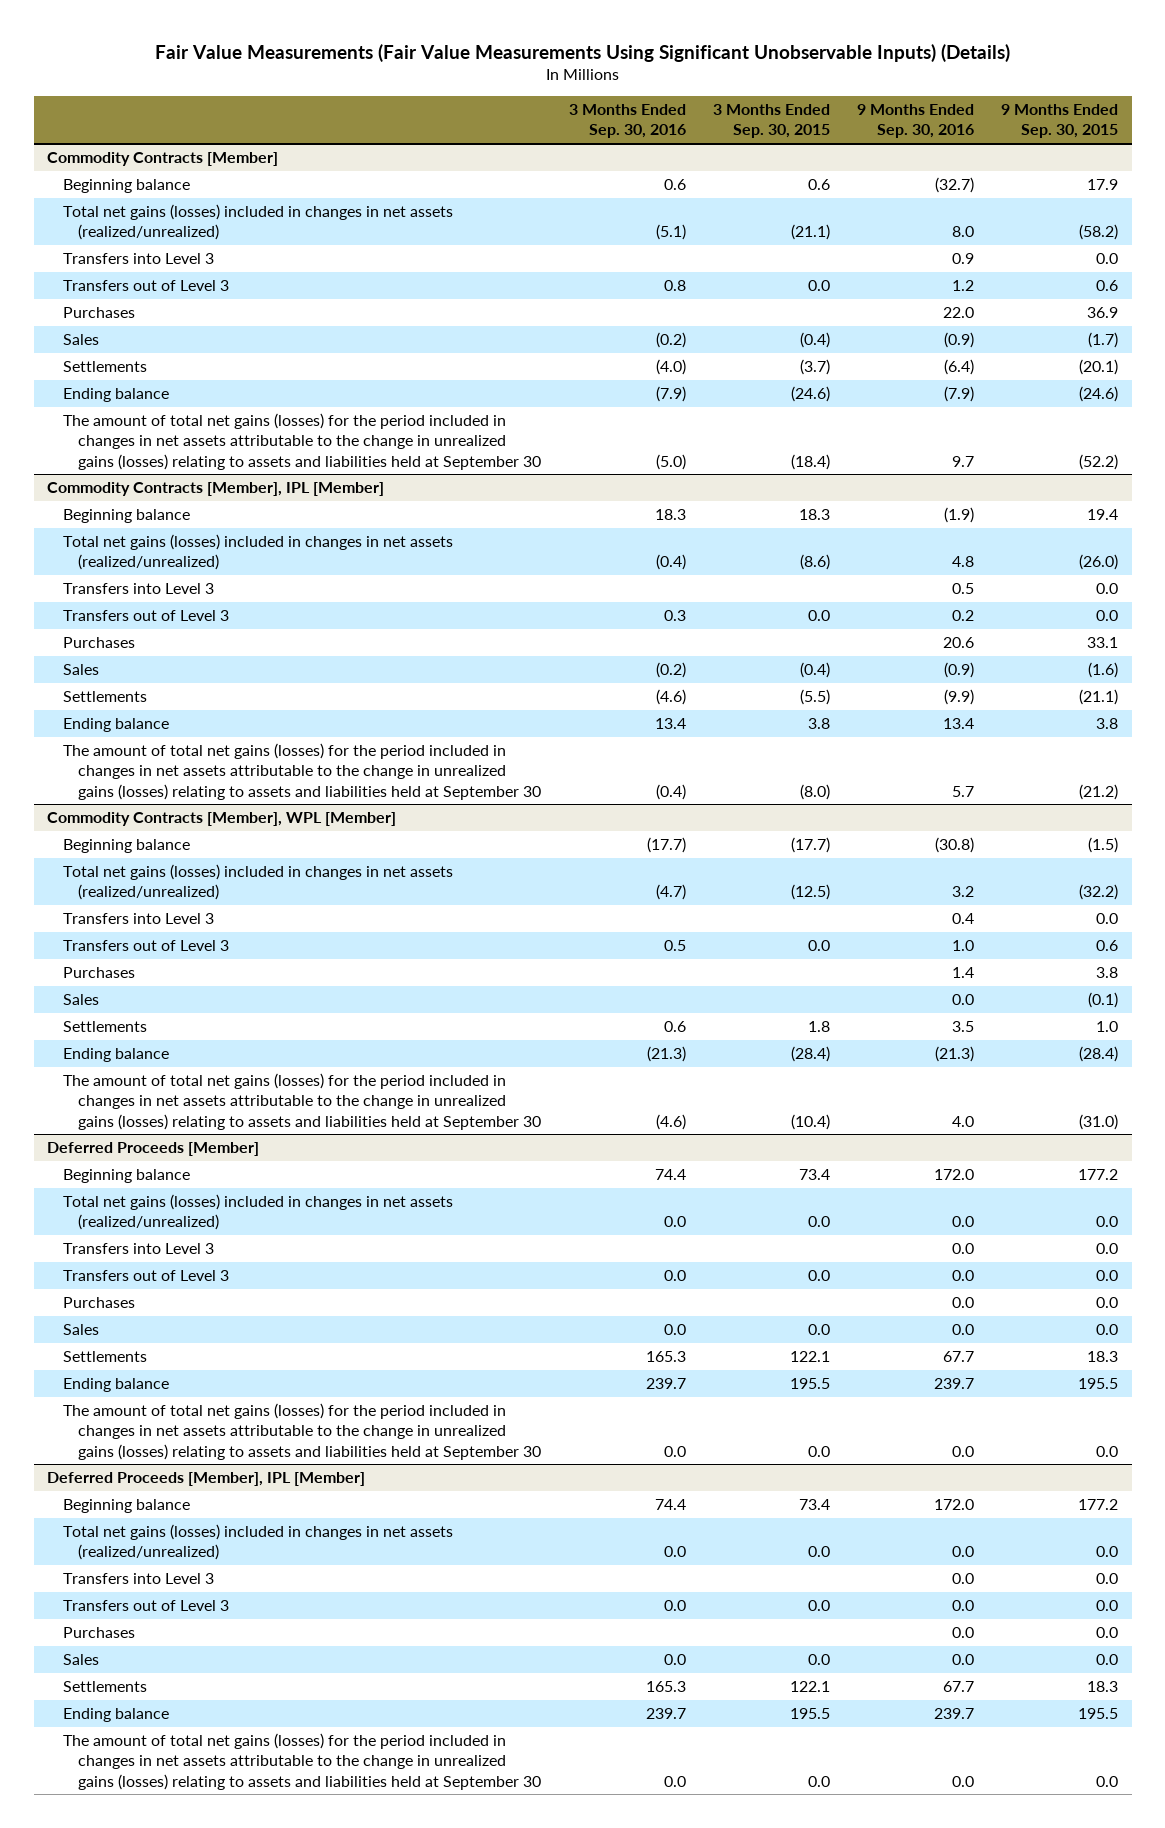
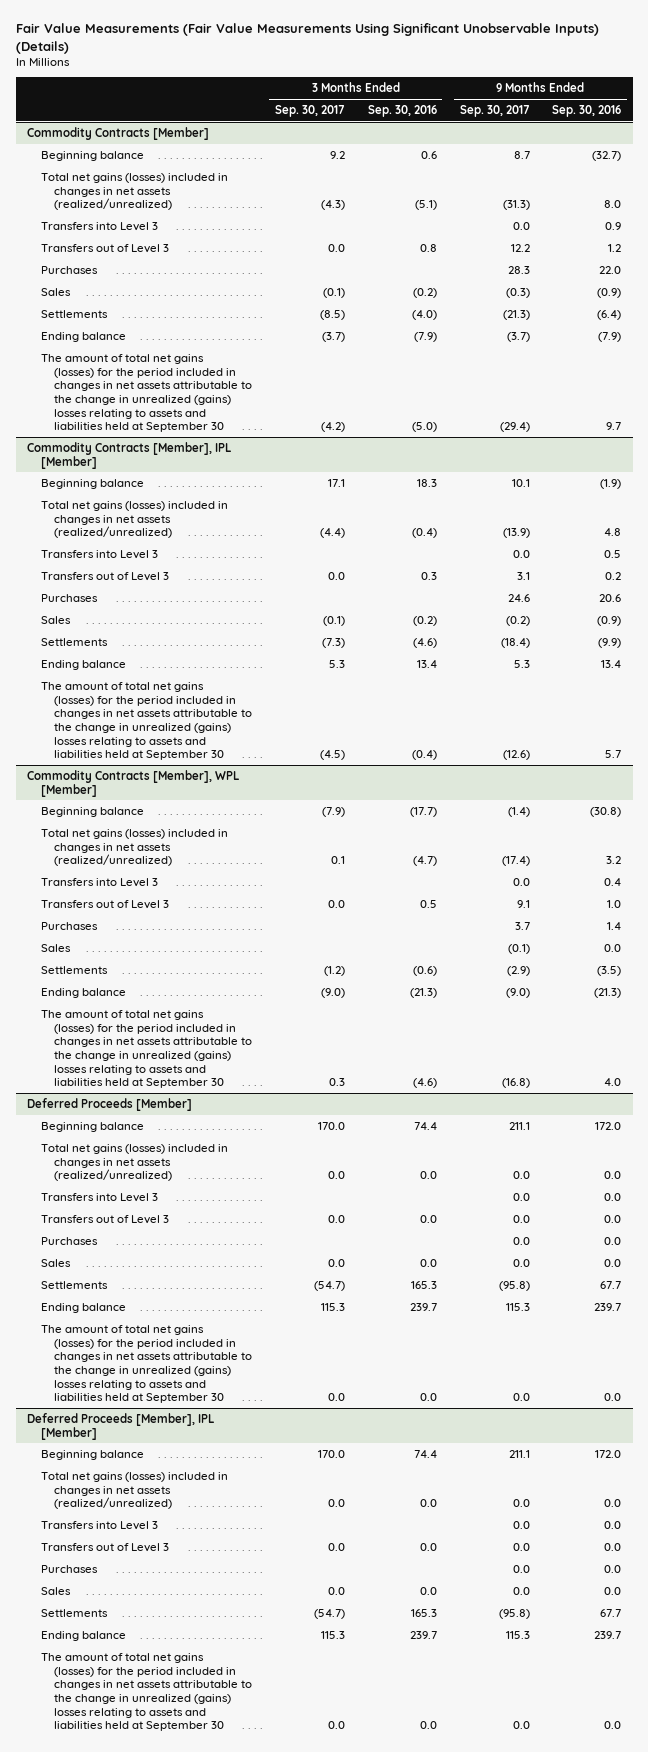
[712,104,830,139] 3 Months Ended Sep. 30, 2015 -> none
[1001,104,1119,139] 9 Months Ended Sep. 30, 2015 -> none
none -> [274,104,345,117] Sep. 30, 2017
none -> [459,104,530,117] Sep. 30, 2017
[62,413,542,470] The amount of total net gains (losses) for the period included in changes in net assets attributable to the change in unrealized gains (losses) relating to assets and liabilities held at September 30 -> [40,353,253,433] The amount of total net gains (losses) for the period included in changes in net assets attributable to the change in unrealized (gains) losses relating to assets and liabilities held at September 30
[62,743,542,800] The amount of total net gains (losses) for the period included in changes in net assets attributable to the change in unrealized gains (losses) relating to assets and liabilities held at September 30 -> [40,681,253,761] The amount of total net gains (losses) for the period included in changes in net assets attributable to the change in unrealized (gains) losses relating to assets and liabilities held at September 30
[663,1021,686,1033] 0.6 -> [412,965,437,976] (0.6)
[951,1021,974,1033] 3.5 -> [597,965,622,976] (3.5)
[62,1073,542,1130] The amount of total net gains (losses) for the period included in changes in net assets attributable to the change in unrealized gains (losses) relating to assets and liabilities held at September 30 -> [40,1009,253,1089] The amount of total net gains (losses) for the period included in changes in net assets attributable to the change in unrealized (gains) losses relating to assets and liabilities held at September 30
[62,1403,542,1460] The amount of total net gains (losses) for the period included in changes in net assets attributable to the change in unrealized gains (losses) relating to assets and liabilities held at September 30 -> [40,1324,253,1404] The amount of total net gains (losses) for the period included in changes in net assets attributable to the change in unrealized (gains) losses relating to assets and liabilities held at September 30
[62,1733,542,1790] The amount of total net gains (losses) for the period included in changes in net assets attributable to the change in unrealized gains (losses) relating to assets and liabilities held at September 30 -> [40,1652,253,1732] The amount of total net gains (losses) for the period included in changes in net assets attributable to the change in unrealized (gains) losses relating to assets and liabilities held at September 30

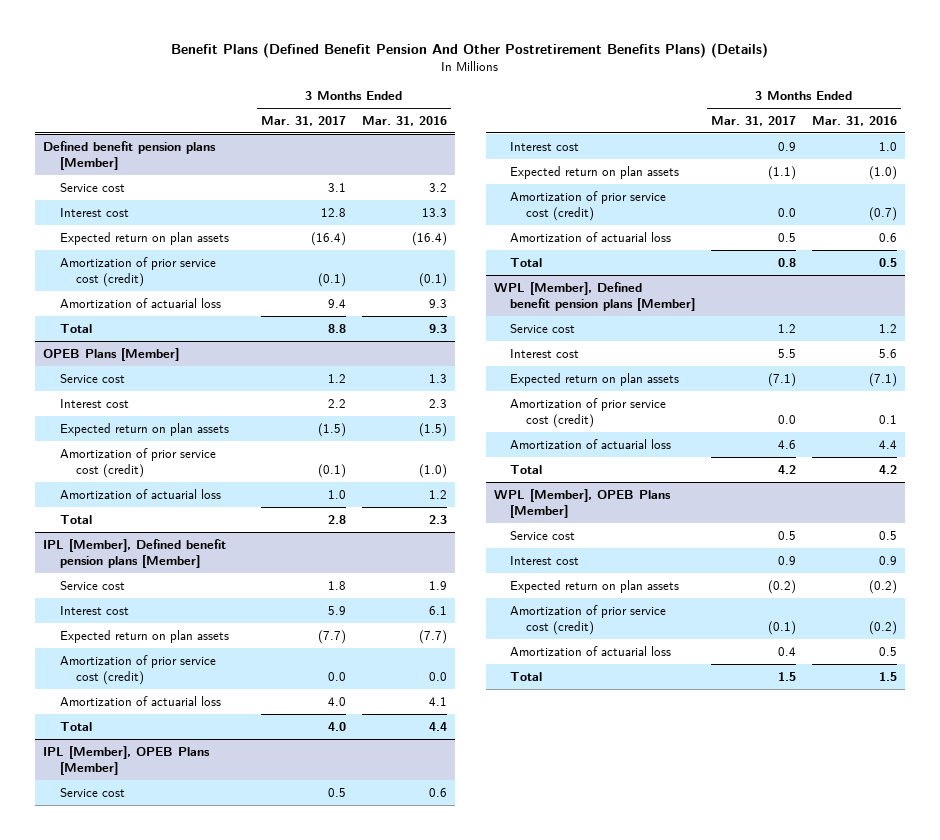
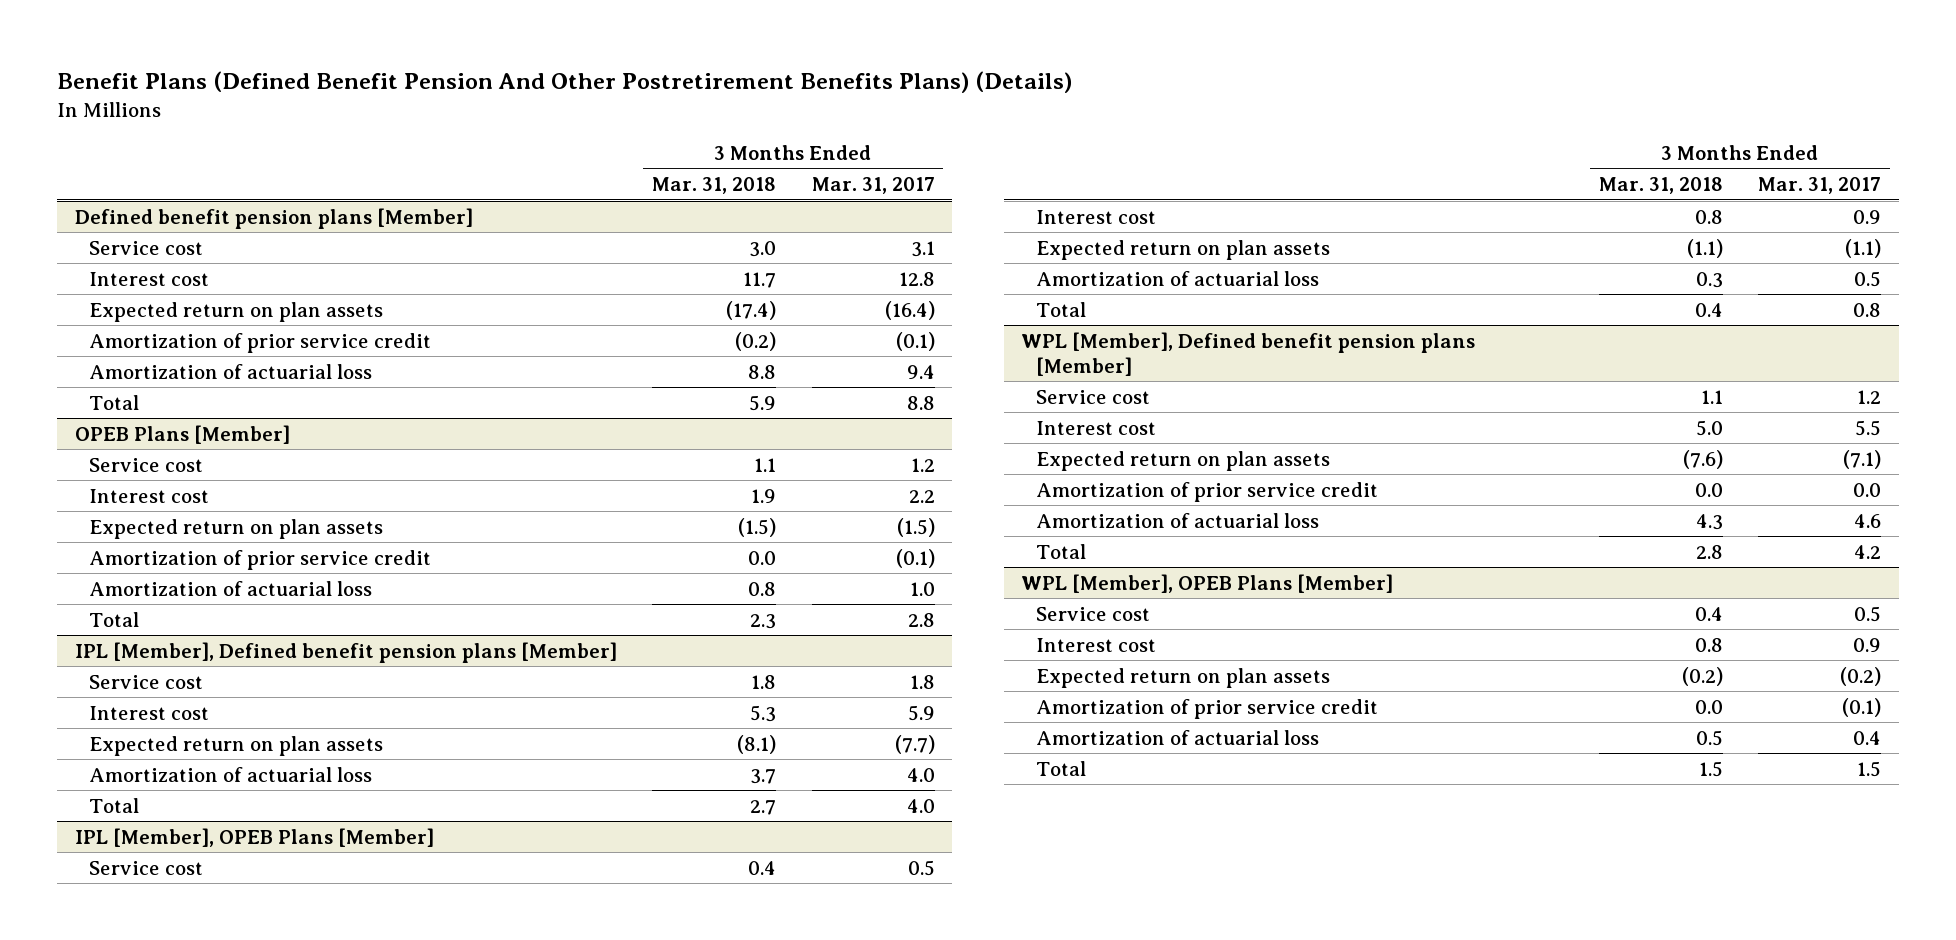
[361,115,447,126] Mar. 31, 2016 -> none
none -> [652,177,777,195] Mar. 31, 2018
[59,256,216,287] Amortization of prior service cost (credit) -> [89,332,432,353] Amortization of prior service credit
[59,447,216,478] Amortization of prior service cost (credit) -> [89,549,432,570] Amortization of prior service credit
[59,654,216,685] Amortization of prior service cost (credit) -> none
[509,190,666,221] Amortization of prior service cost (credit) -> none
[509,397,666,428] Amortization of prior service cost (credit) -> [1035,481,1378,502] Amortization of prior service credit
[509,604,666,635] Amortization of prior service cost (credit) -> [1035,698,1378,719] Amortization of prior service credit

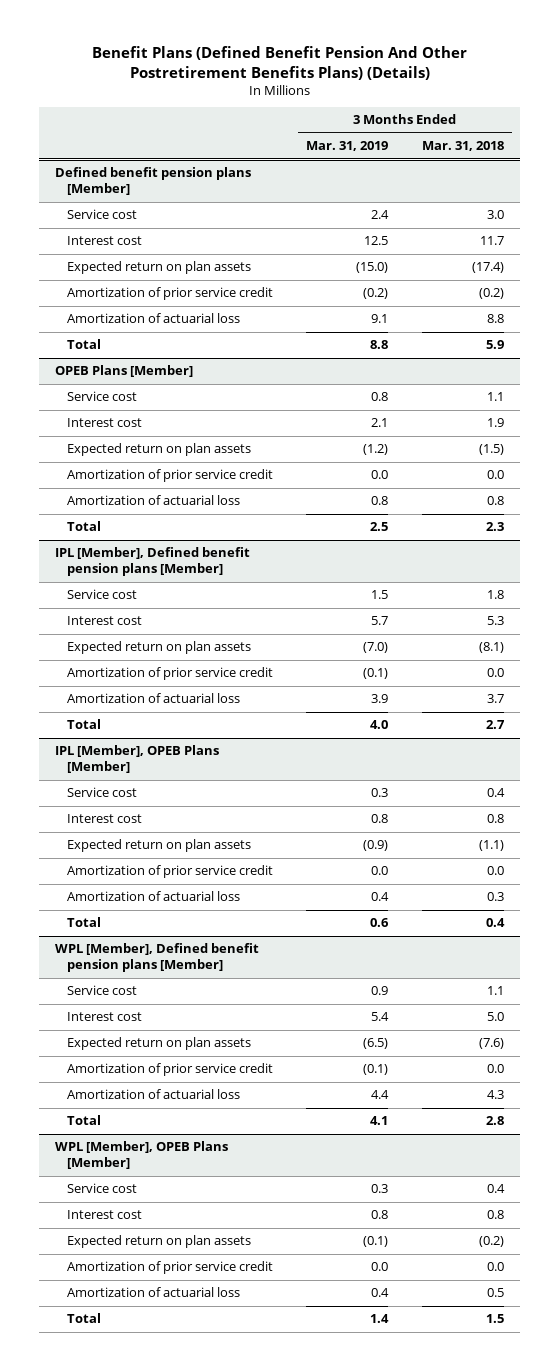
[811,177,935,195] Mar. 31, 2017 -> none
none -> [306,141,389,152] Mar. 31, 2019
none -> [66,667,273,681] Amortization of prior service credit
none -> [66,865,273,879] Amortization of prior service credit

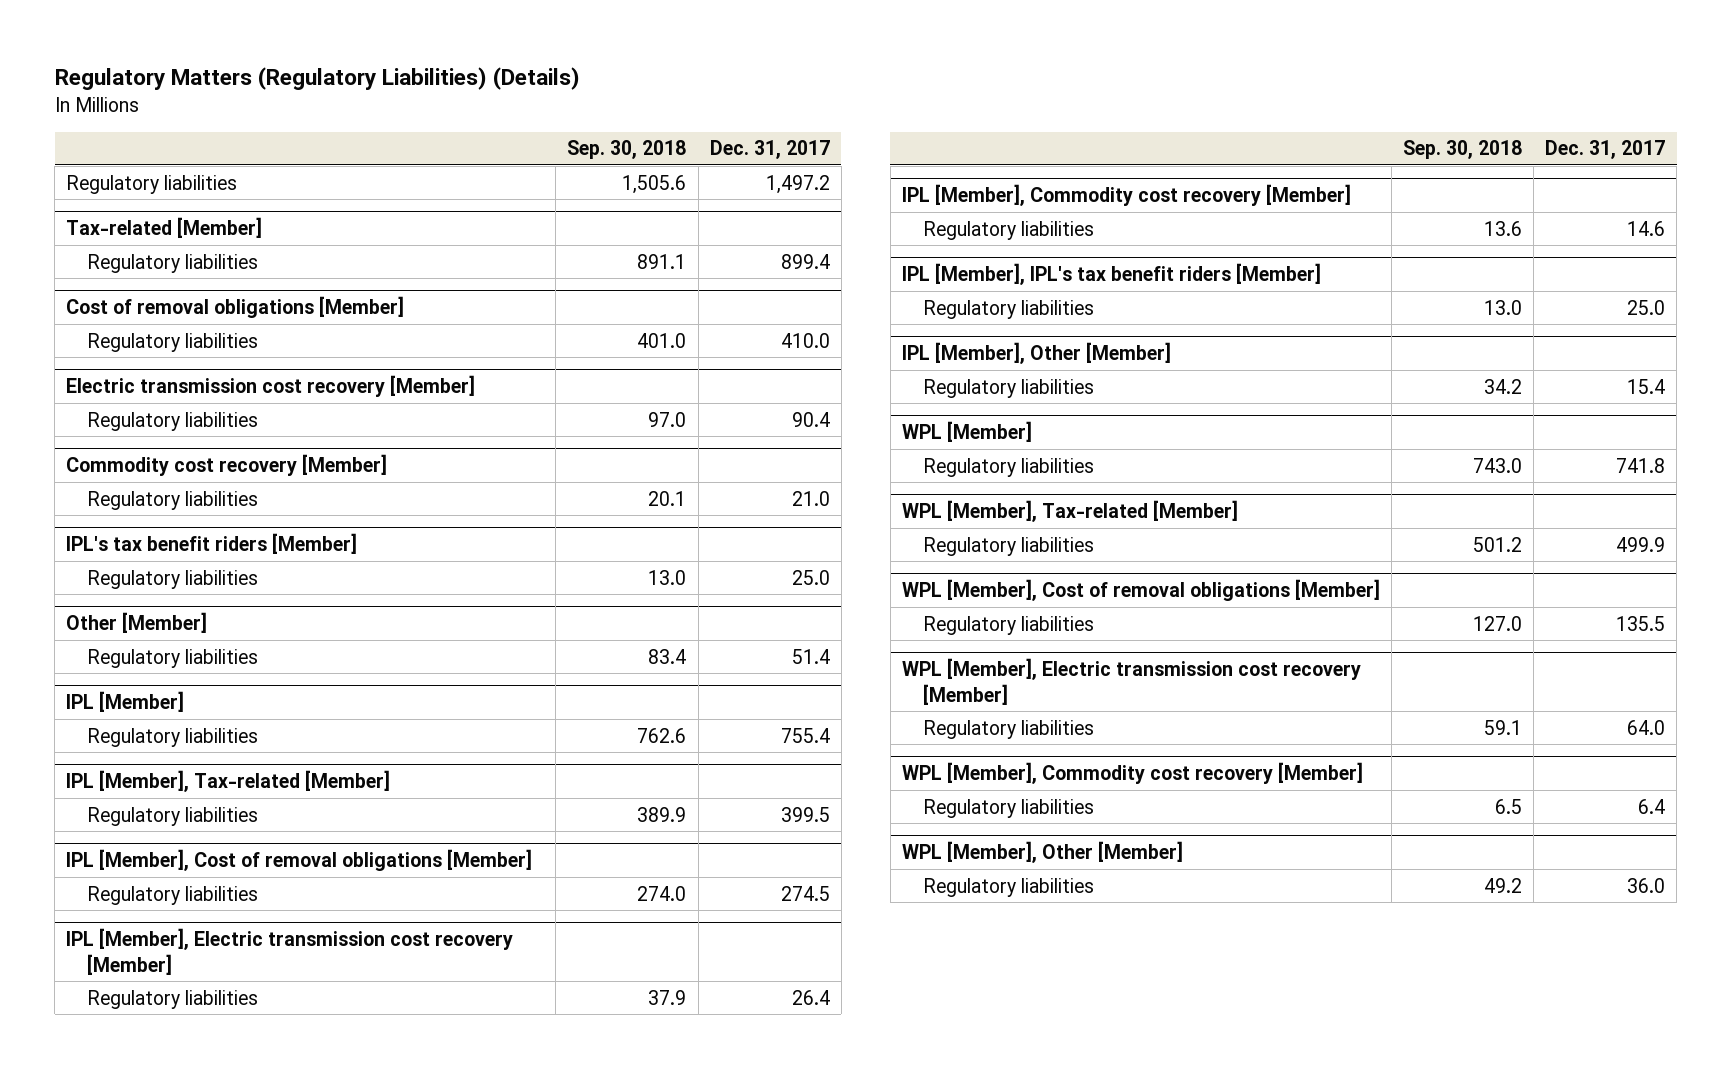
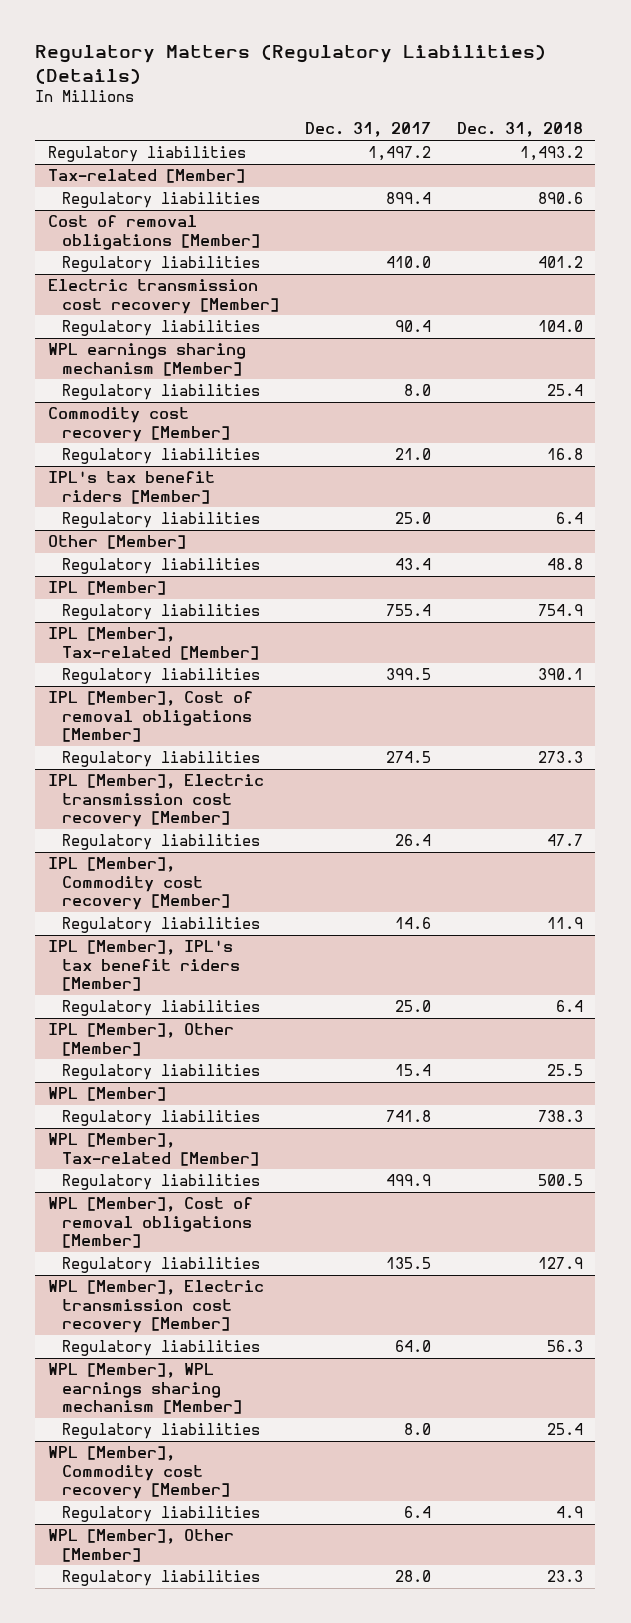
[567,140,687,160] Sep. 30, 2018 -> none
none -> [456,122,583,138] Dec. 31, 2018
none -> [48,343,247,376] WPL earnings sharing mechanism [Member]
none -> [61,384,260,401] Regulatory liabilities
[791,648,830,664] 51.4 -> [394,558,431,571] 43.4
none -> [48,1363,242,1415] WPL [Member], WPL earnings sharing mechanism [Member]
none -> [61,1423,260,1440] Regulatory liabilities
[1627,877,1666,893] 36.0 -> [394,1570,431,1583] 28.0

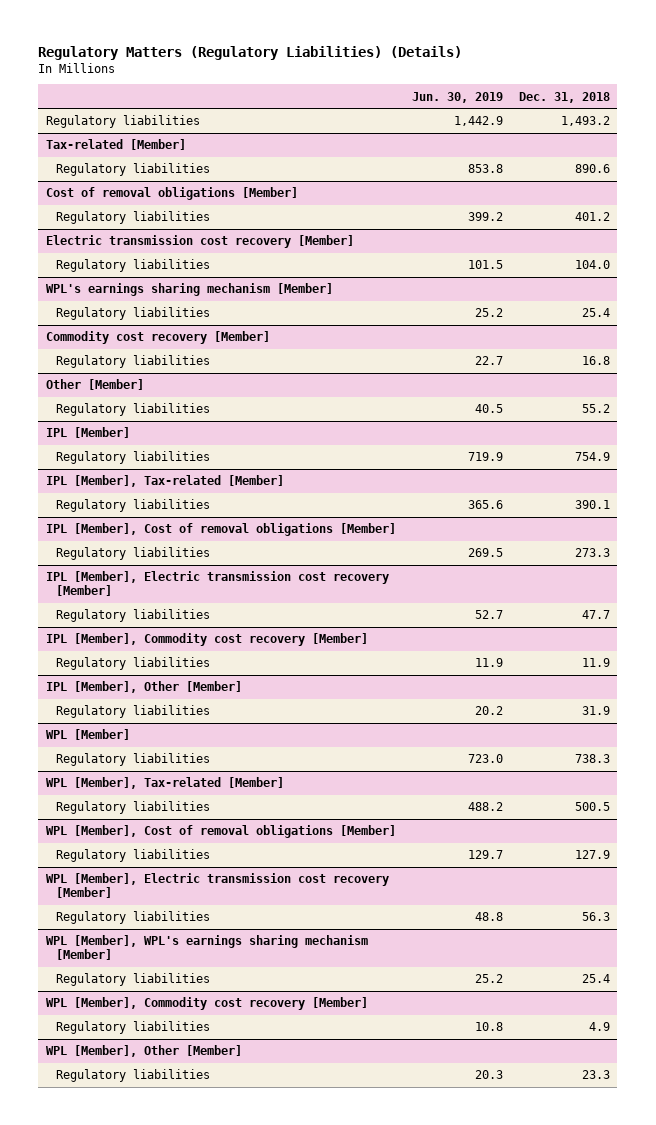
[304,122,431,138] Dec. 31, 2017 -> none
none -> [411,91,503,103] Jun. 30, 2019
[48,343,247,376] WPL earnings sharing mechanism [Member] -> [46,283,334,297] WPL's earnings sharing mechanism [Member]
[48,471,216,504] IPL's tax benefit riders [Member] -> none
[61,512,260,529] Regulatory liabilities -> none
[546,558,583,571] 48.8 -> [581,404,610,414] 55.2
[48,940,240,992] IPL [Member], IPL's tax benefit riders [Member] -> none
[61,1000,260,1017] Regulatory liabilities -> none
[546,1064,583,1077] 25.5 -> [581,706,610,716] 31.9
[48,1363,242,1415] WPL [Member], WPL earnings sharing mechanism [Member] -> [46,935,369,961] WPL [Member], WPL's earnings sharing mechanism [Member]

